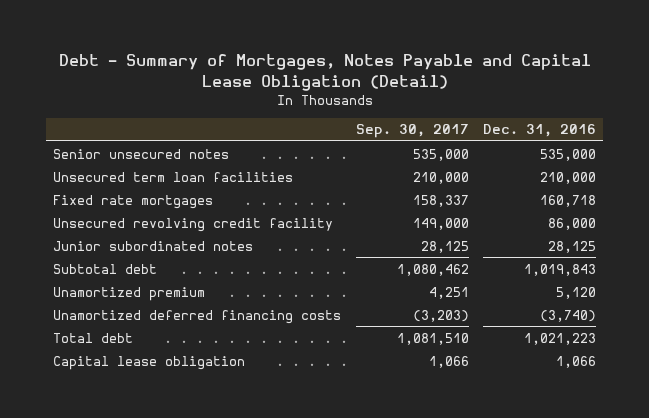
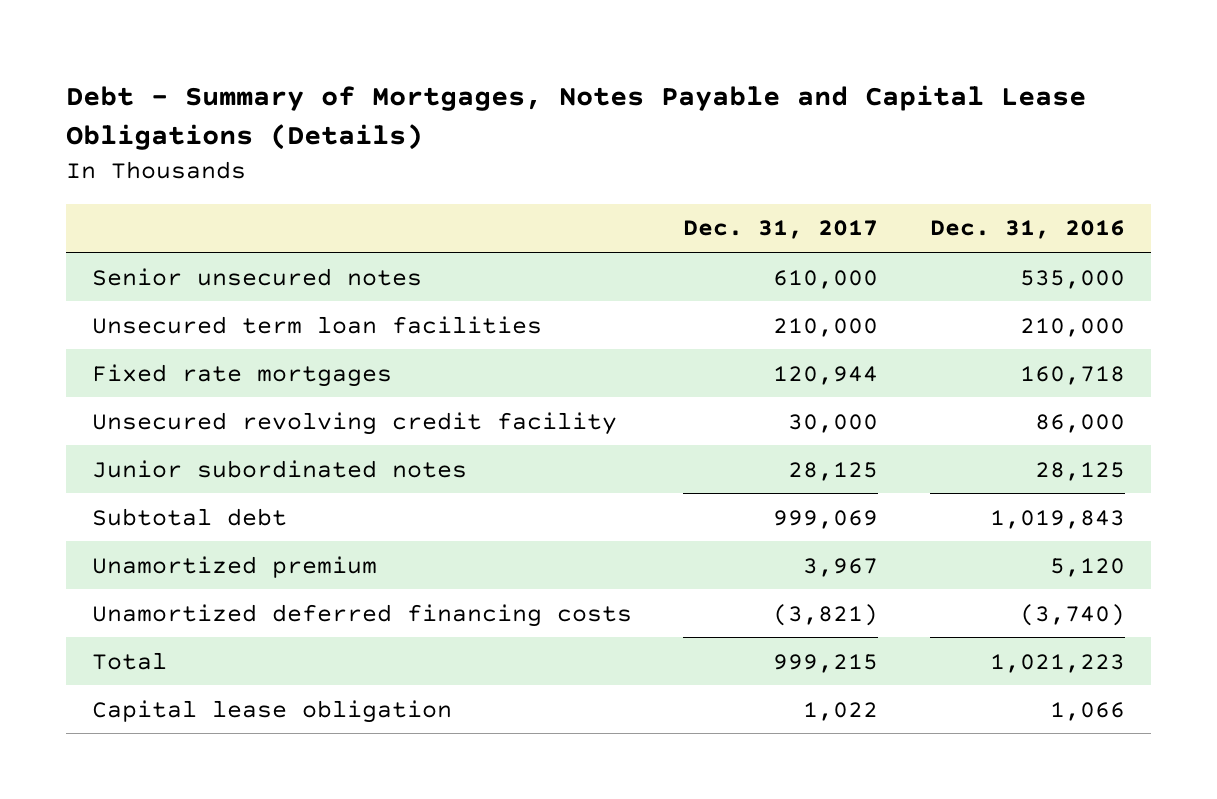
[58,54,591,91] Debt - Summary of Mortgages, Notes Payable and Capital Lease Obligation (Detail) -> [66,85,1087,151] Debt - Summary of Mortgages, Notes Payable and Capital Lease Obligations (Details)
[355,124,469,139] Sep. 30, 2017 -> none
none -> [683,220,879,240] Dec. 31, 2017
[53,332,134,343] Total debt -> [91,651,167,670] Total

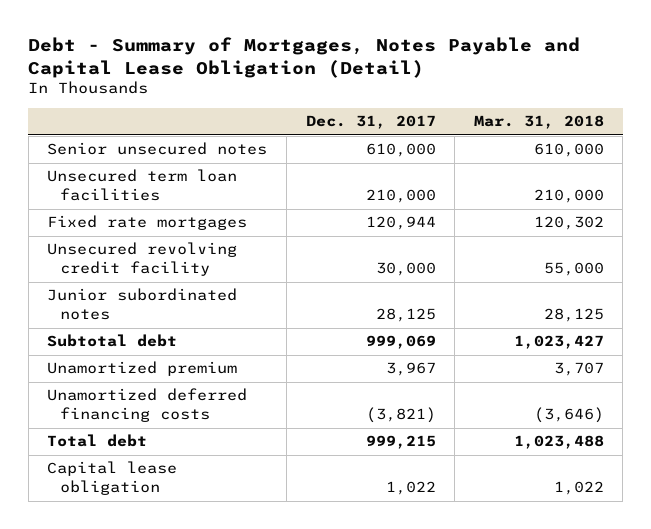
[66,85,1087,151] Debt - Summary of Mortgages, Notes Payable and Capital Lease Obligations (Details) -> [28,36,581,78] Debt - Summary of Mortgages, Notes Payable and Capital Lease Obligation (Detail)
[930,220,1126,240] Dec. 31, 2016 -> none
none -> [473,115,604,130] Mar. 31, 2018
[91,651,167,670] Total -> [47,434,148,448] Total debt

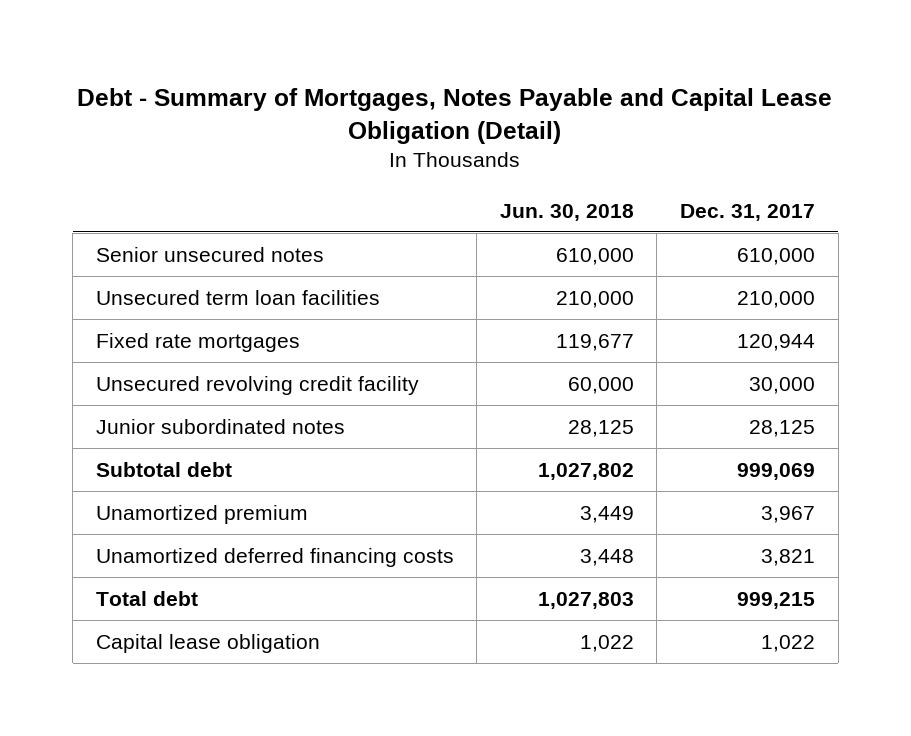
[473,115,604,130] Mar. 31, 2018 -> none
none -> [499,203,634,221] Jun. 30, 2018
[365,407,436,424] (3,821) -> [760,548,815,566] 3,821

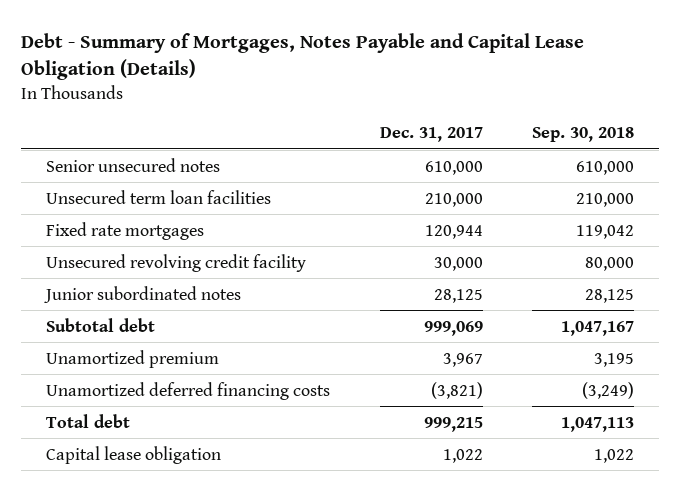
[77,87,833,144] Debt - Summary of Mortgages, Notes Payable and Capital Lease Obligation (Detail) -> [21,33,585,81] Debt - Summary of Mortgages, Notes Payable and Capital Lease Obligation (Details)
[499,203,634,221] Jun. 30, 2018 -> none
none -> [532,126,635,142] Sep. 30, 2018
[760,548,815,566] 3,821 -> [430,381,483,399] (3,821)

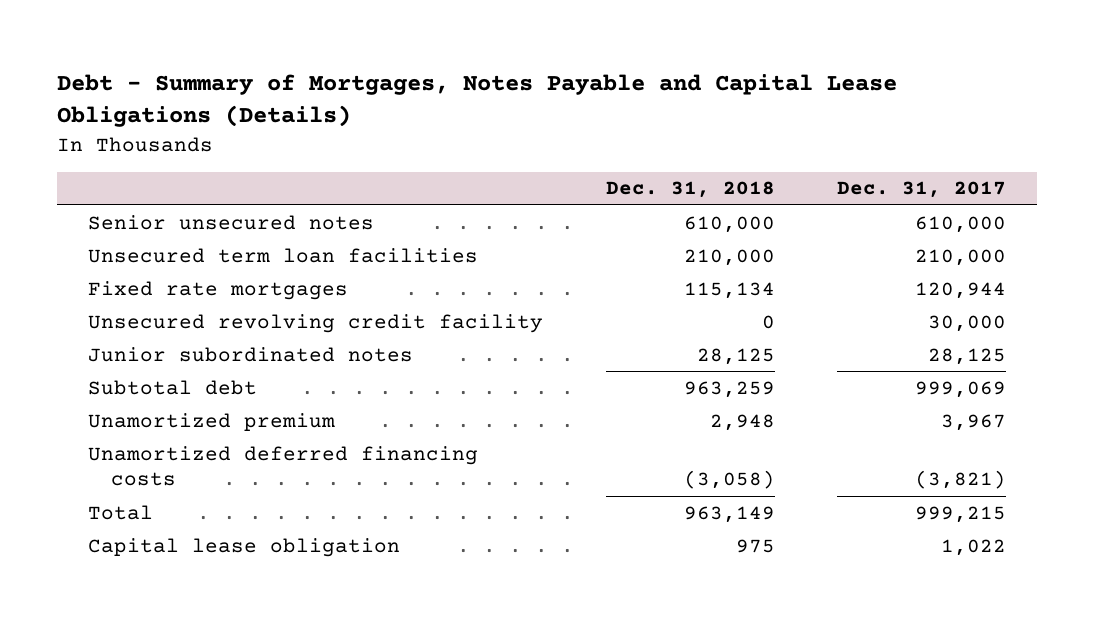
[21,33,585,81] Debt - Summary of Mortgages, Notes Payable and Capital Lease Obligation (Details) -> [56,73,897,128] Debt - Summary of Mortgages, Notes Payable and Capital Lease Obligations (Details)
[532,126,635,142] Sep. 30, 2018 -> none
none -> [605,181,775,199] Dec. 31, 2018
[46,413,131,428] Total debt -> [88,504,154,520] Total

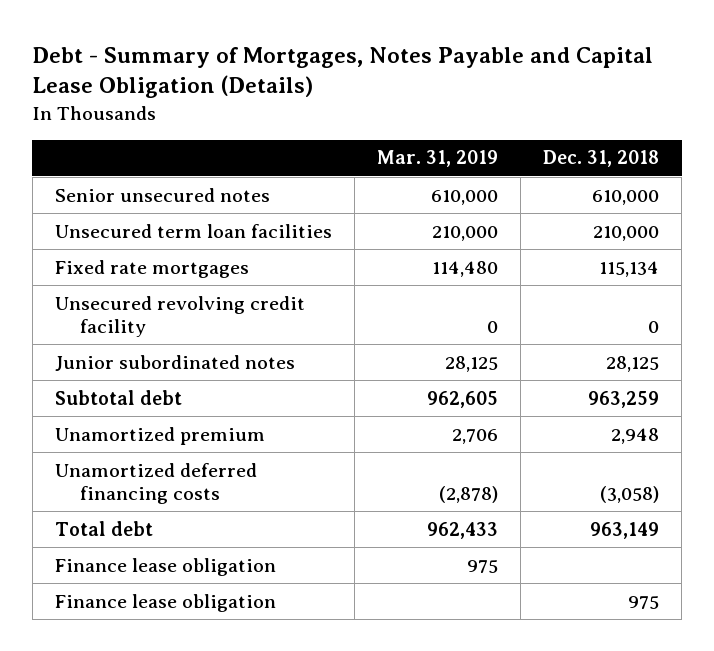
[56,73,897,128] Debt - Summary of Mortgages, Notes Payable and Capital Lease Obligations (Details) -> [32,46,654,99] Debt - Summary of Mortgages, Notes Payable and Capital Lease Obligation (Details)
[837,181,1007,199] Dec. 31, 2017 -> none
none -> [376,150,498,168] Mar. 31, 2019
[88,504,154,520] Total -> [54,520,153,536] Total debt
none -> [54,557,276,576] Finance lease obligation
[88,537,401,557] Capital lease obligation -> [54,593,276,612] Finance lease obligation

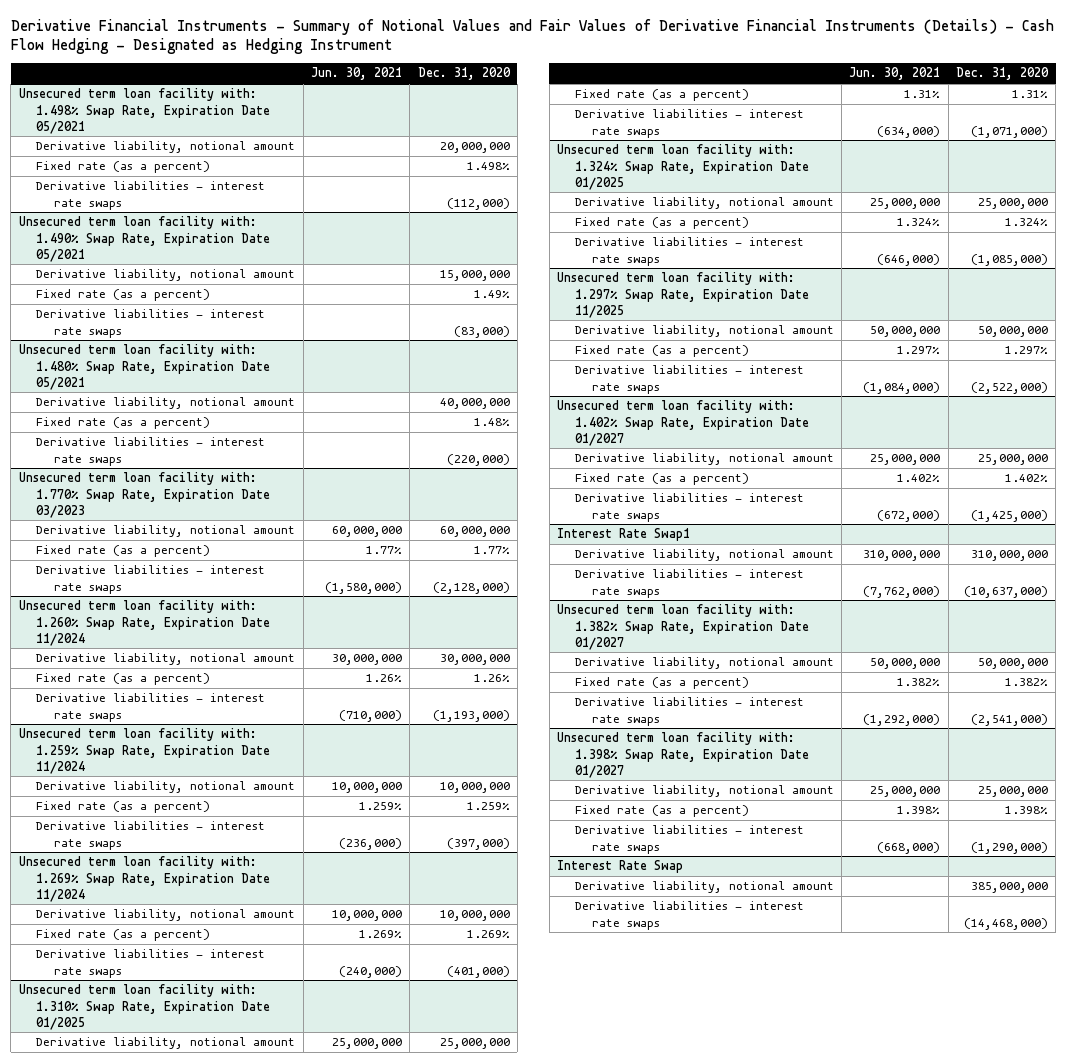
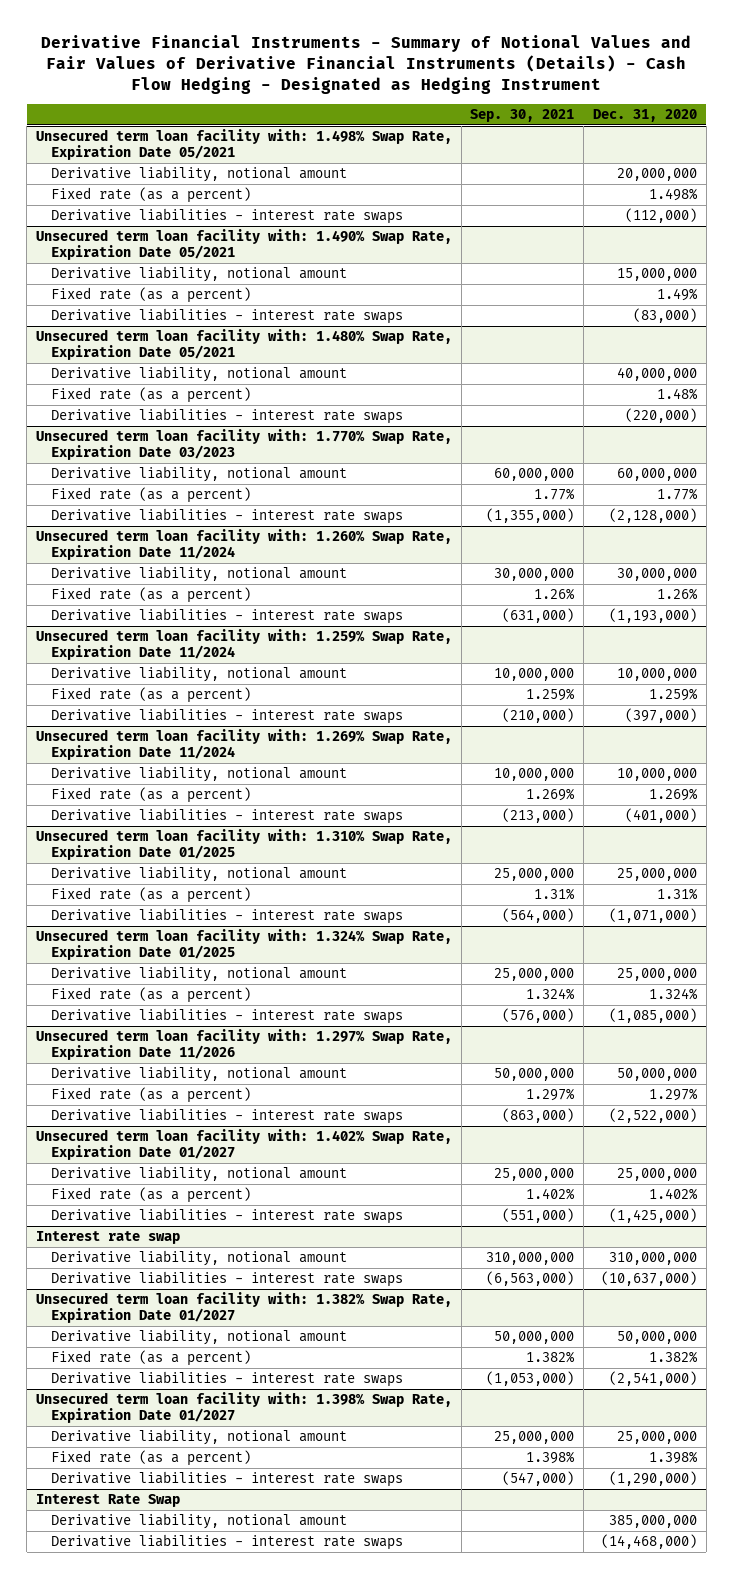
[310,67,402,81] Jun. 30, 2021 -> none
none -> [470,109,575,123] Sep. 30, 2021
[557,272,809,318] Unsecured term loan facility with: 1.297% Swap Rate, Expiration Date 11/2025 -> [35,1029,452,1061] Unsecured term loan facility with: 1.297% Swap Rate, Expiration Date 11/2026
[557,528,691,542] Interest Rate Swap1 -> [35,1231,180,1245] Interest rate swap

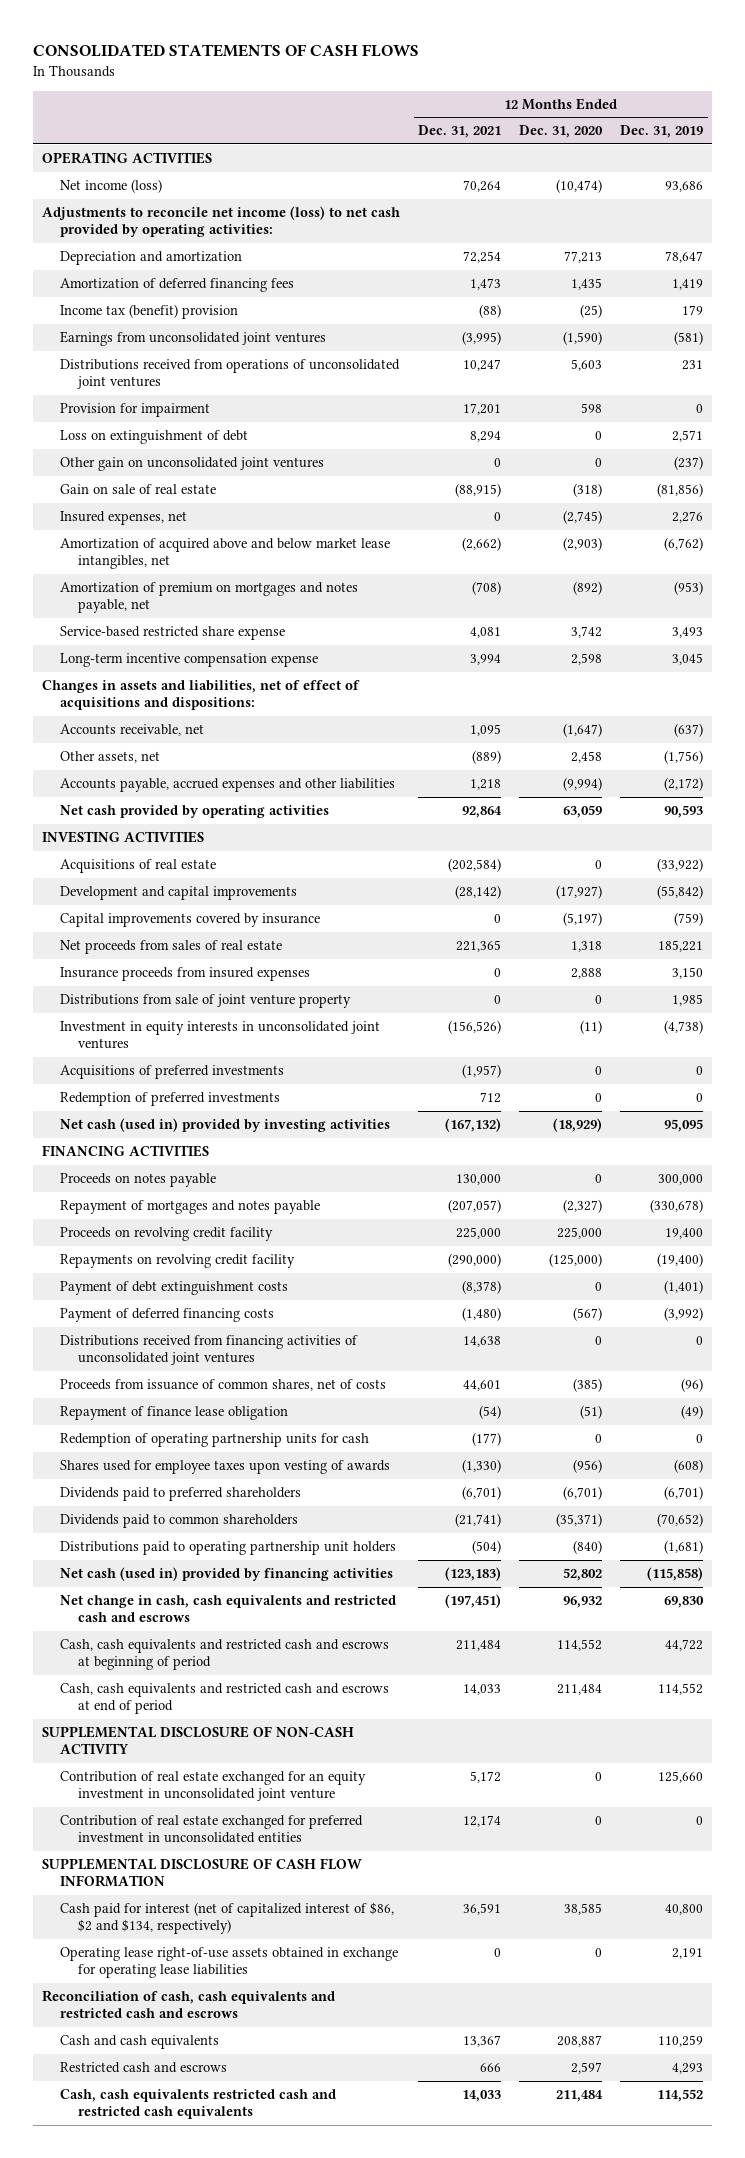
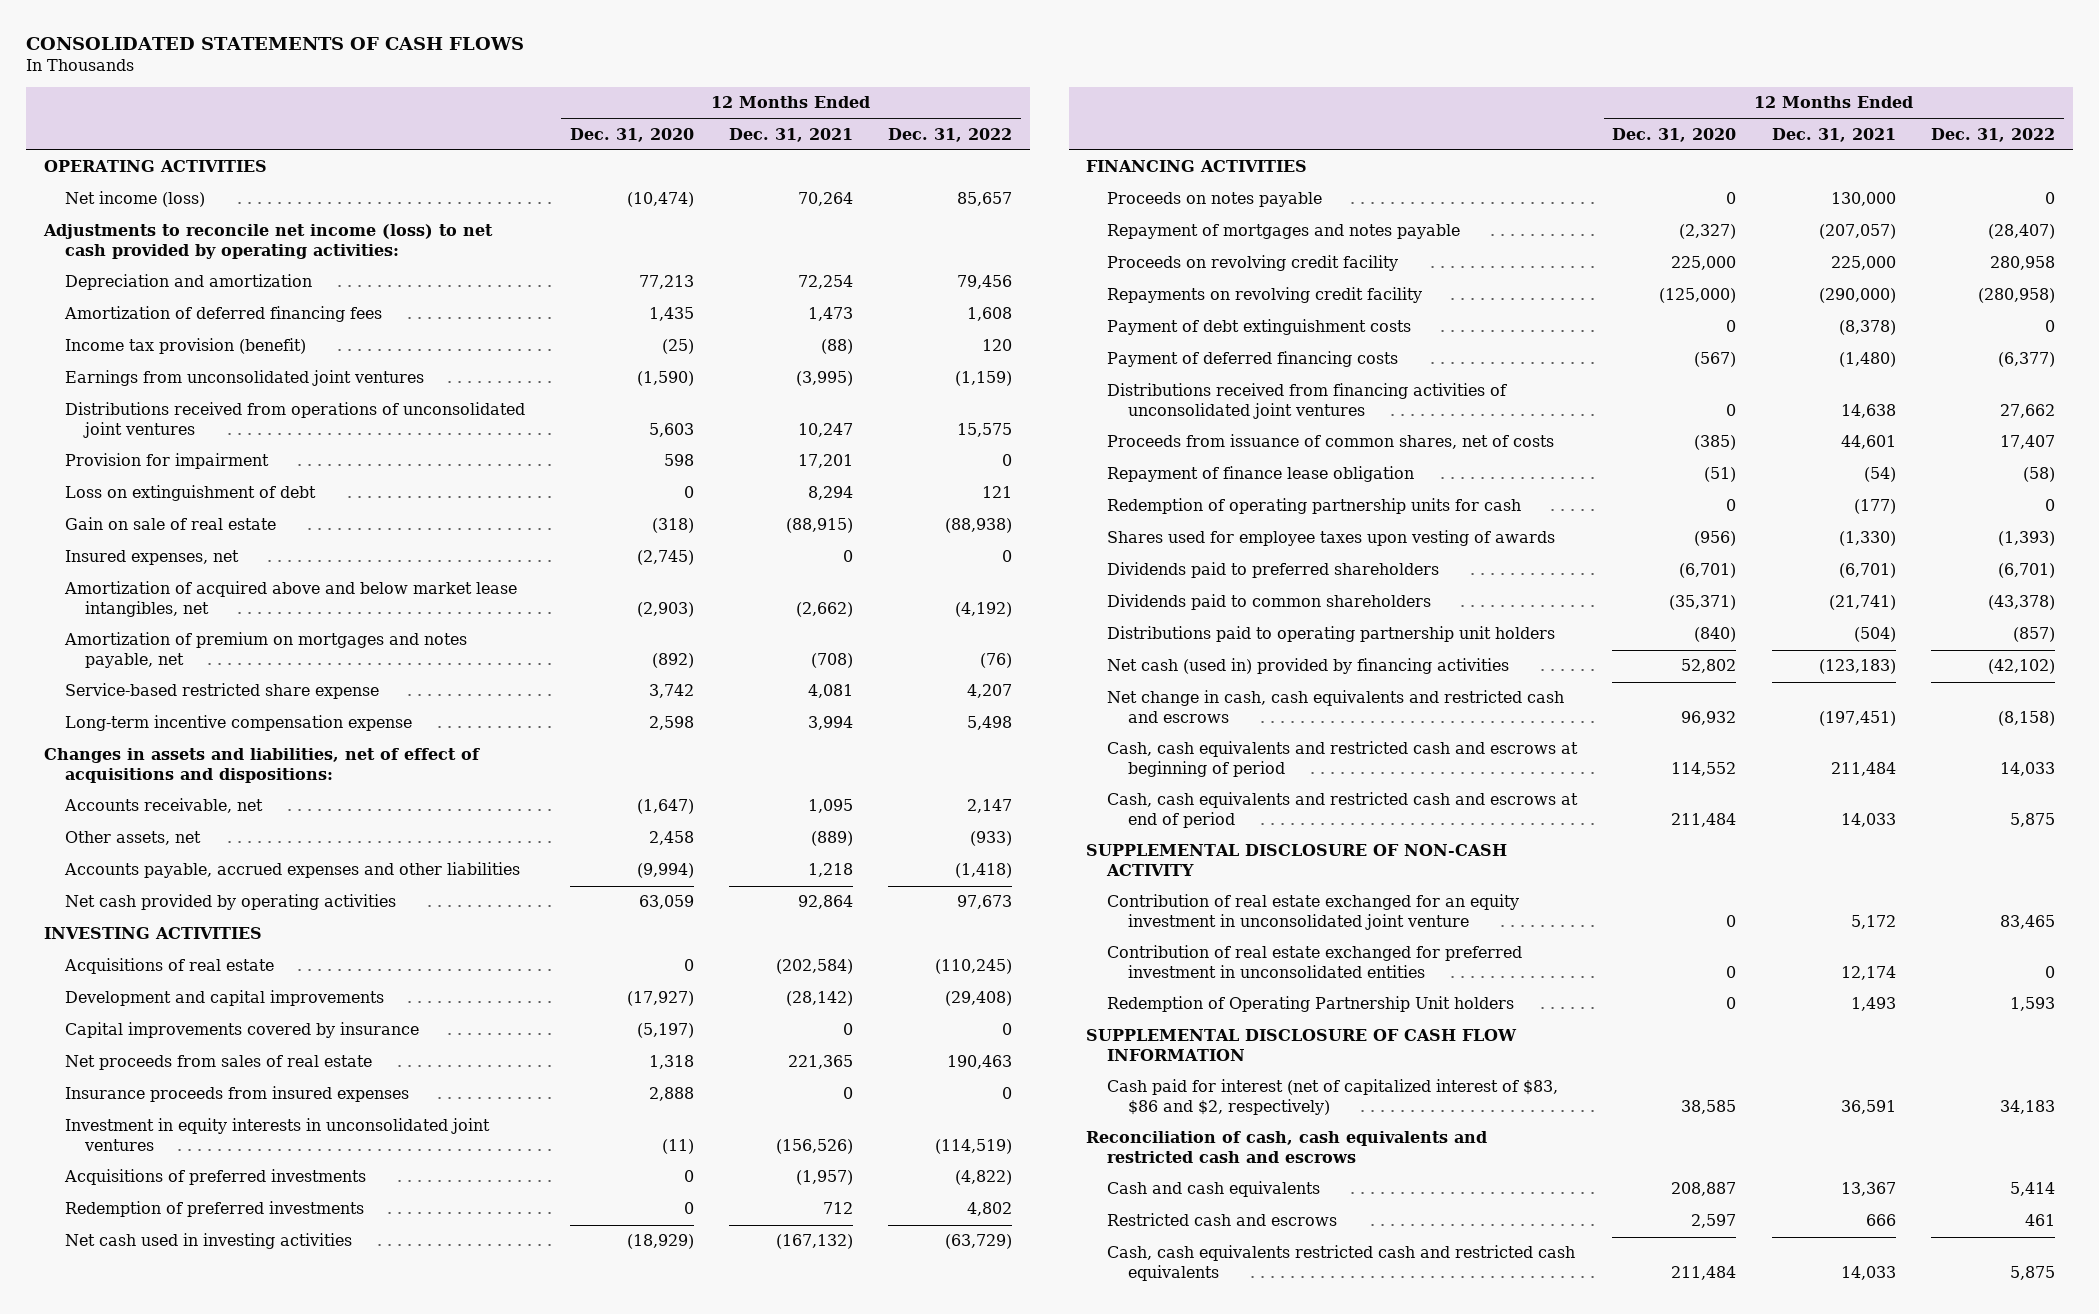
[620,125,704,139] Dec. 31, 2019 -> none
none -> [888,127,1013,142] Dec. 31, 2022
[59,304,238,320] Income tax (benefit) provision -> [64,338,306,355] Income tax provision (benefit)
[59,457,324,472] Other gain on unconsolidated joint ventures -> none
[59,994,351,1009] Distributions from sale of joint venture property -> none
[59,1118,390,1133] Net cash (used in) provided by investing activities -> [64,1233,352,1250] Net cash used in investing activities
none -> [1107,996,1515,1013] Redemption of Operating Partnership Unit holders
[59,1947,398,1979] Operating lease right-of-use assets obtained in exchange for operating lease liabilities -> none
[59,1902,394,1935] Cash paid for interest (net of capitalized interest of $86, $2 and $134, respectively) -> [1107,1079,1559,1115] Cash paid for interest (net of capitalized interest of $83, $86 and $2, respectively)

